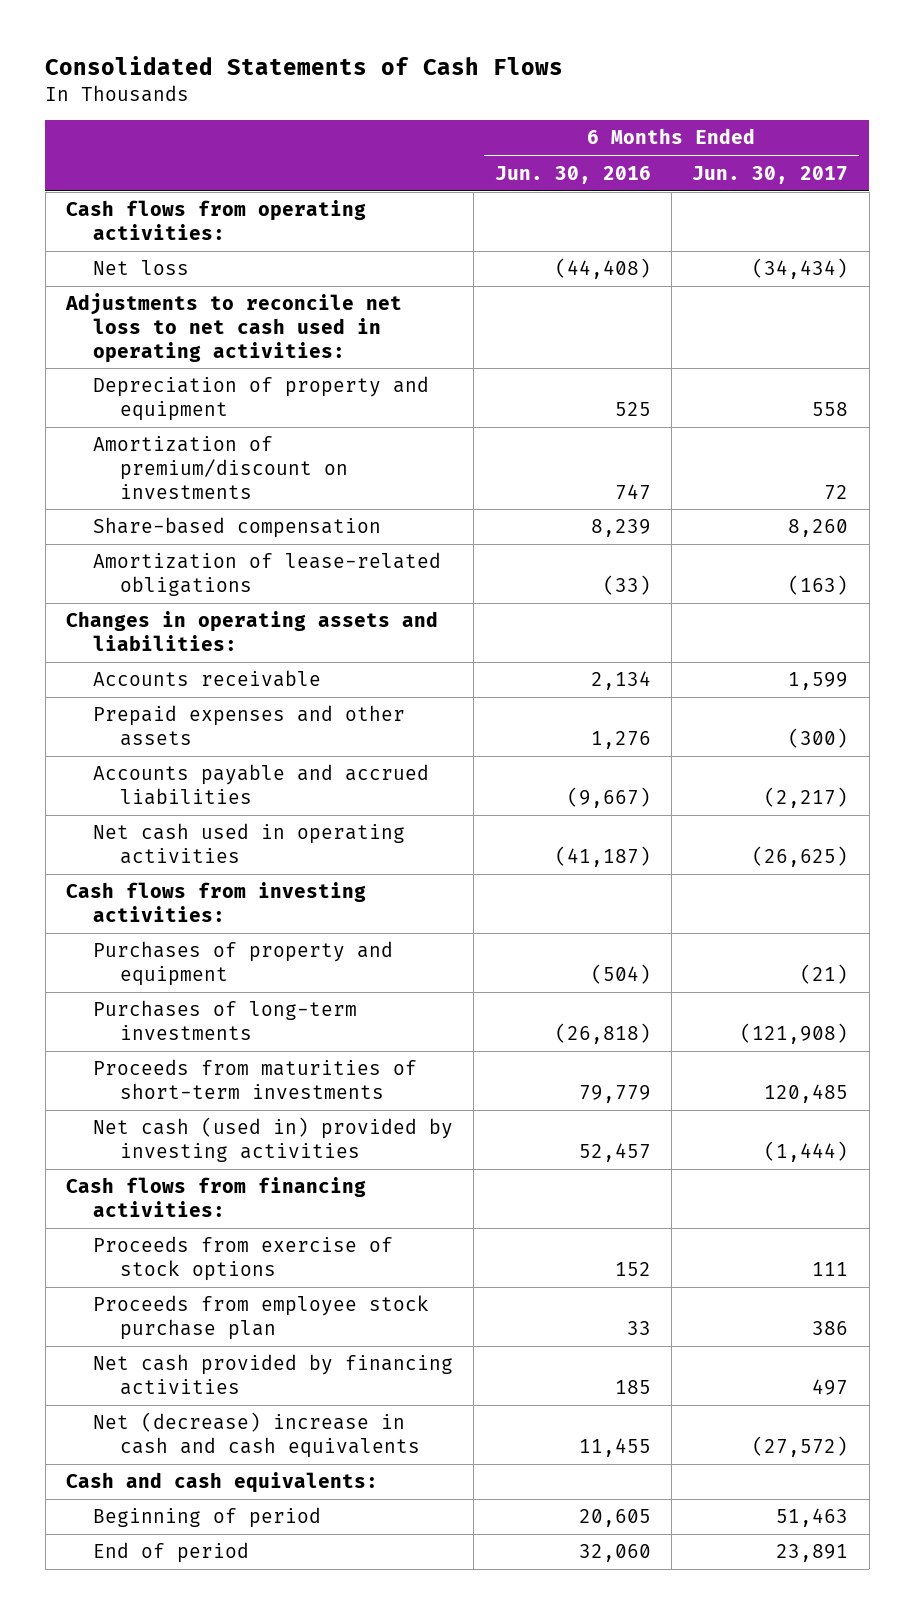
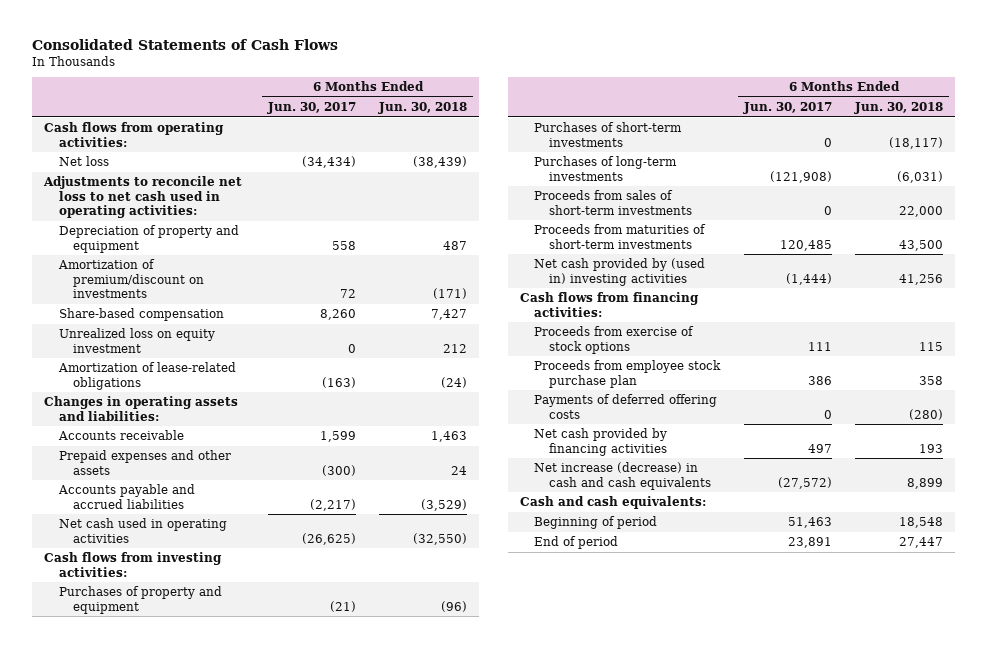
[494,165,651,184] Jun. 30, 2016 -> none
none -> [378,101,468,114] Jun. 30, 2018
none -> [58,328,215,353] Unrealized loss on equity investment
none -> [534,122,683,147] Purchases of short-term investments
none -> [534,190,692,215] Proceeds from sales of short-term investments
[92,1117,453,1162] Net cash (used in) provided by investing activities -> [534,258,706,286] Net cash provided by (used in) investing activities
none -> [534,394,718,419] Payments of deferred offering costs
[92,1412,420,1458] Net (decrease) increase in cash and cash equivalents -> [534,462,711,490] Net increase (decrease) in cash and cash equivalents

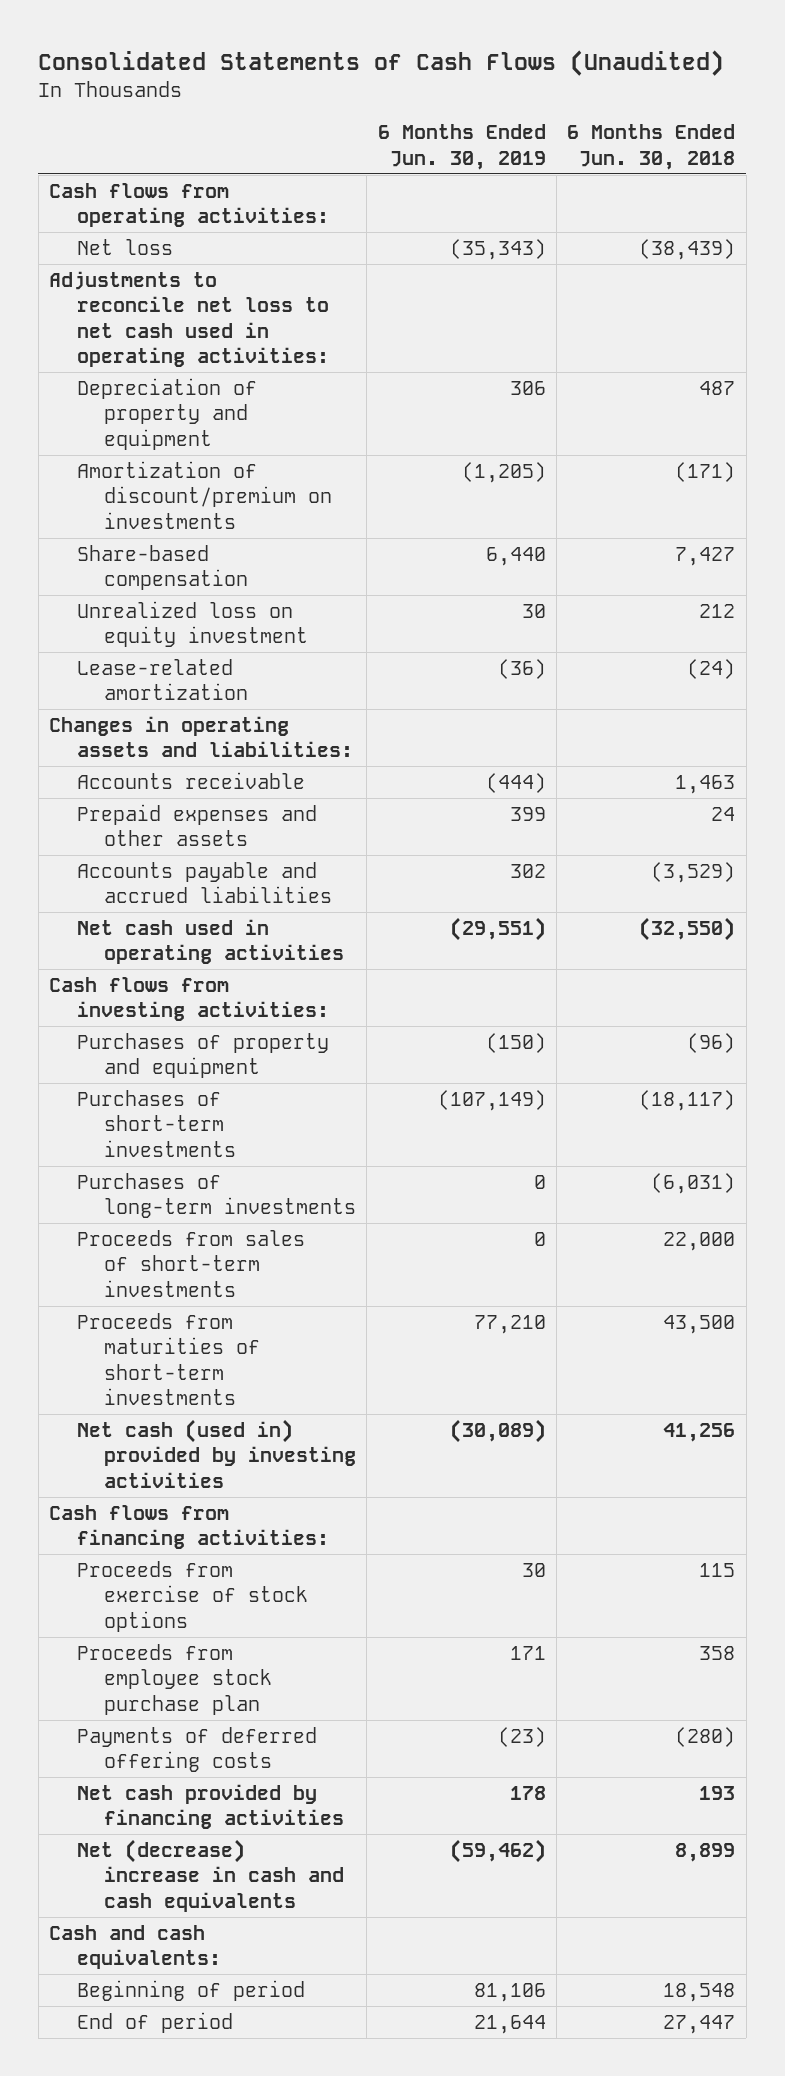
[32,39,339,51] Consolidated Statements of Cash Flows -> [38,49,725,76] Consolidated Statements of Cash Flows (Unaudited)
[267,101,357,114] Jun. 30, 2017 -> none
none -> [377,124,546,170] 6 Months Ended Jun. 30, 2019
[57,259,205,298] Amortization of premium/discount on investments -> [76,460,332,529] Amortization of discount/premium on investments
[57,362,236,390] Amortization of lease-related obligations -> [76,658,248,701] Lease-related amortization
[534,258,706,286] Net cash provided by (used in) investing activities -> [76,1418,356,1488] Net cash (used in) provided by investing activities
[534,462,711,490] Net increase (decrease) in cash and cash equivalents -> [76,1838,344,1912] Net (decrease) increase in cash and cash equivalents

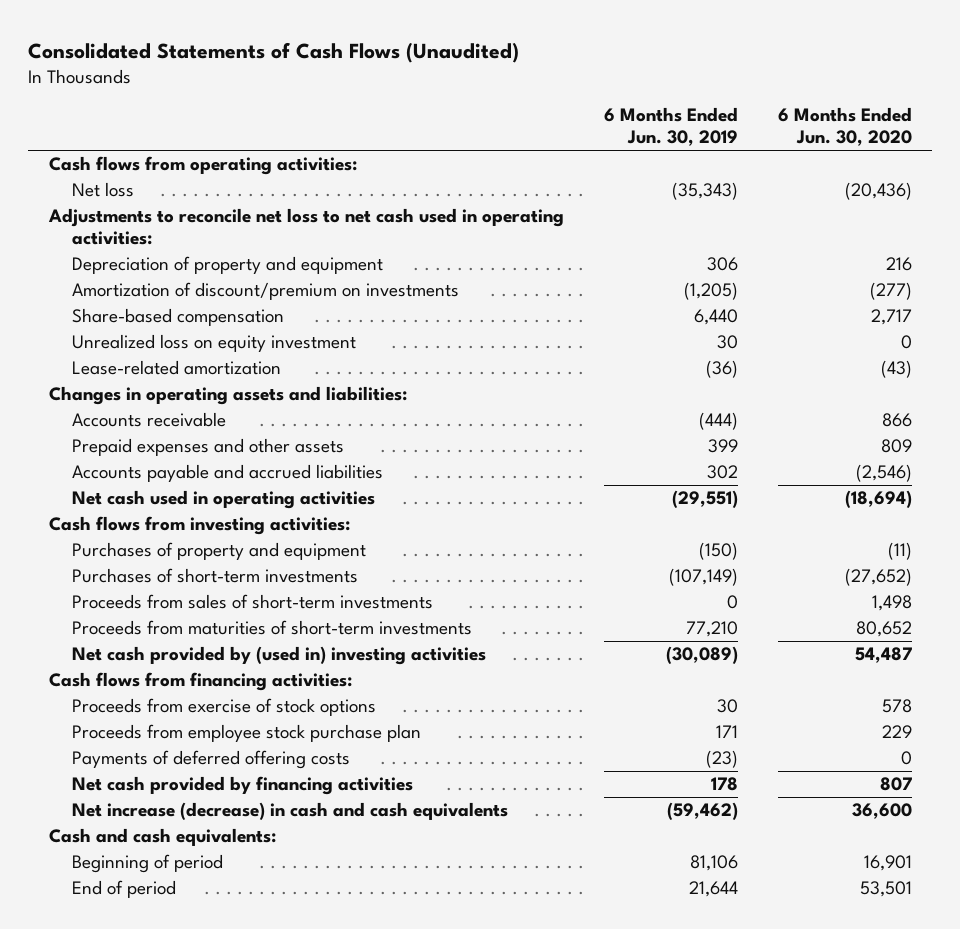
[567,124,736,170] 6 Months Ended Jun. 30, 2018 -> none
none -> [777,107,912,147] 6 Months Ended Jun. 30, 2020
[76,1172,356,1219] Purchases of long-term investments -> none
[76,1418,356,1488] Net cash (used in) provided by investing activities -> [71,646,486,666] Net cash provided by (used in) investing activities
[76,1838,344,1912] Net (decrease) increase in cash and cash equivalents -> [71,802,508,821] Net increase (decrease) in cash and cash equivalents

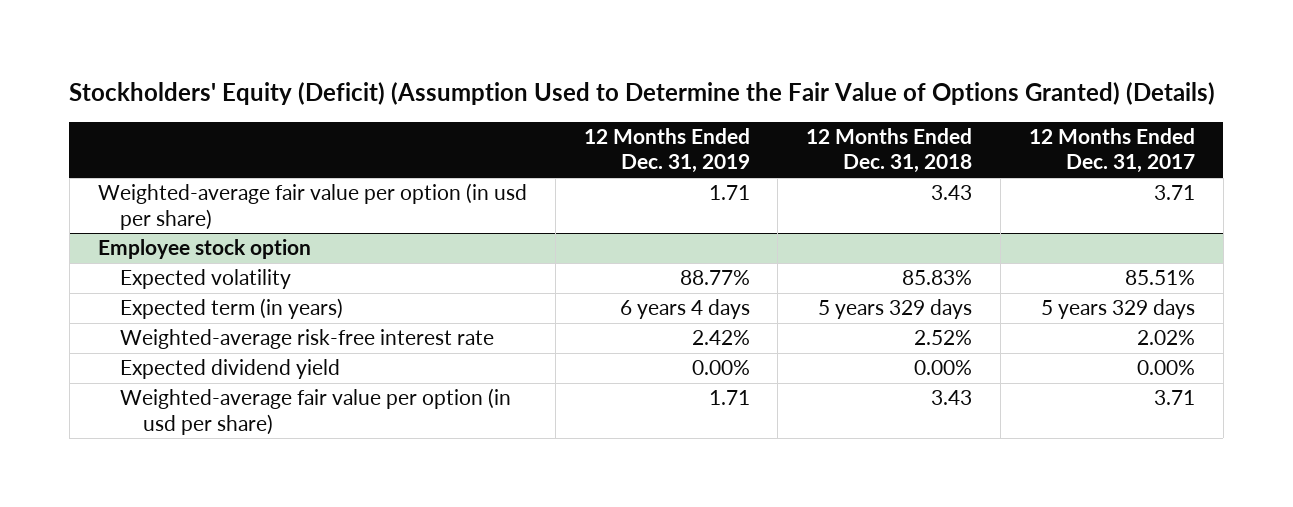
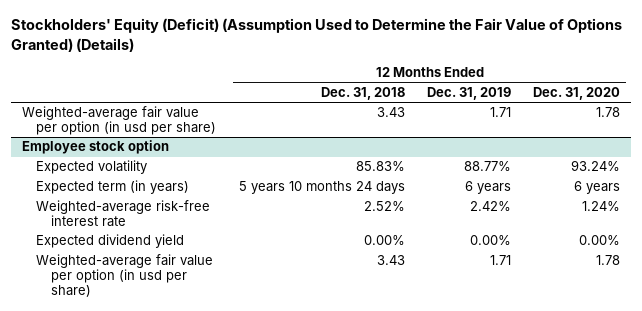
[1029,128,1196,174] 12 Months Ended Dec. 31, 2017 -> none
none -> [533,86,621,100] Dec. 31, 2020
[619,299,750,320] 6 years 4 days -> [465,181,512,195] 6 years
[818,299,973,320] 5 years 329 days -> [238,181,405,195] 5 years 10 months 24 days

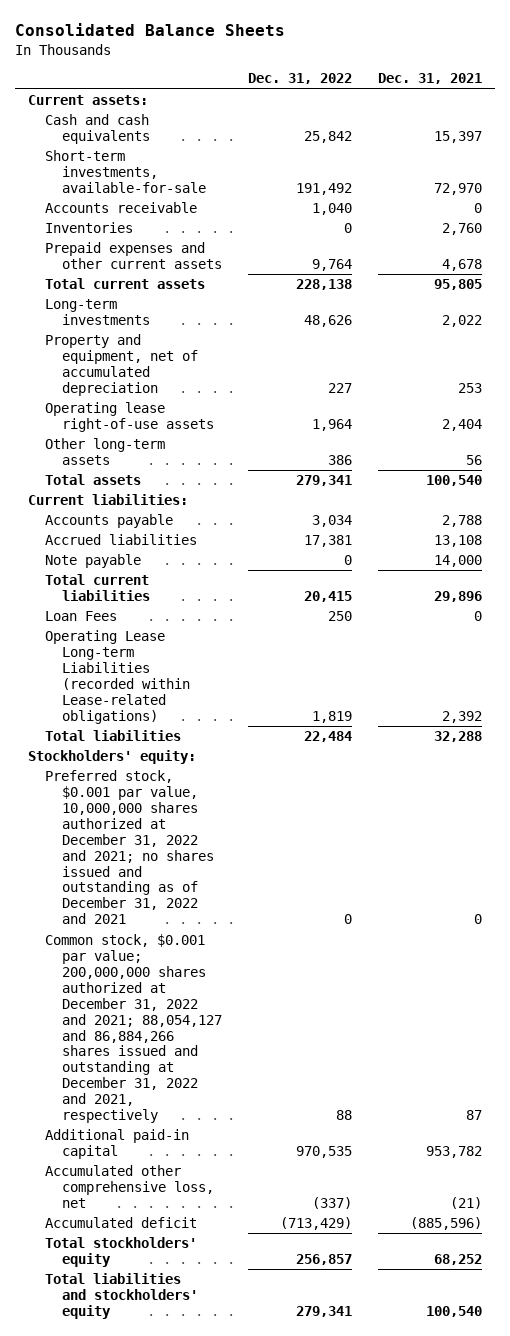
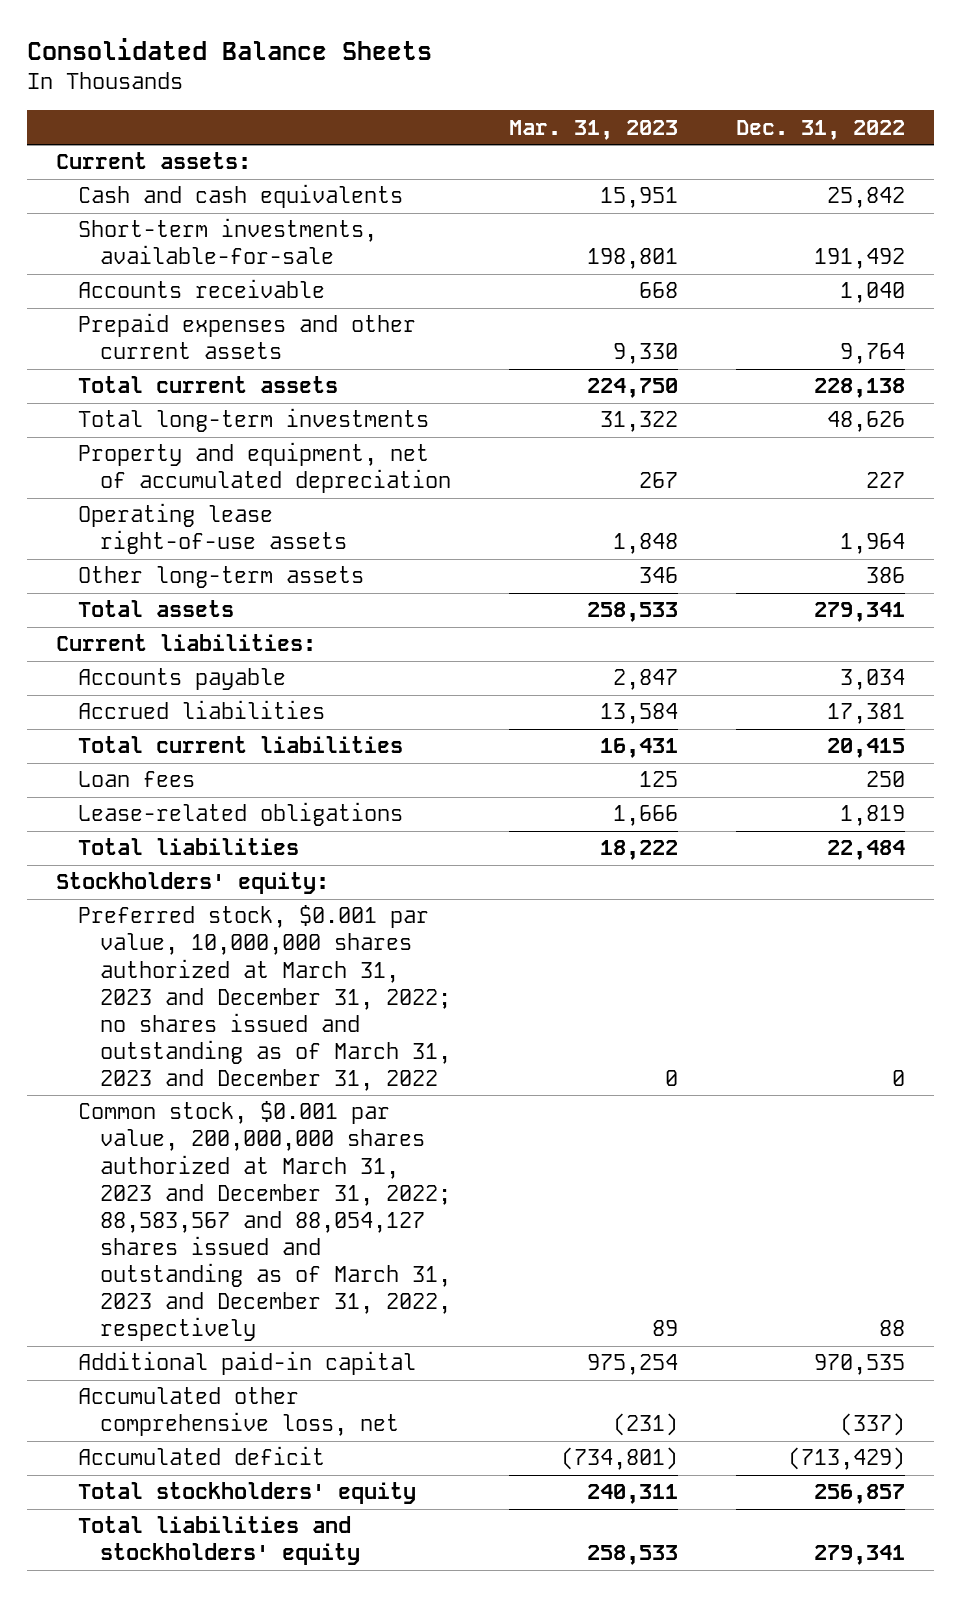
[377,73,482,85] Dec. 31, 2021 -> none
none -> [508,119,678,140] Mar. 31, 2023
[44,222,133,234] Inventories -> none
[44,299,150,326] Long-term investments -> [77,408,429,433] Total long-term investments
[44,554,141,569] Note payable -> none
[44,611,117,622] Loan Fees -> [77,771,195,788] Loan fees
[44,630,190,724] Operating Lease Long-term Liabilities (recorded within Lease-related obligations) -> [77,802,403,827] Lease-related obligations
[44,770,214,925] Preferred stock, $0.001 par value, 10,000,000 shares authorized at December 31, 2022 and 2021; no shares issued and outstanding as of December 31, 2022 and 2021 -> [77,905,452,1092] Preferred stock, $0.001 par value, 10,000,000 shares authorized at March 31, 2023 and December 31, 2022; no shares issued and outstanding as of March 31, 2023 and December 31, 2022
[44,934,222,1124] Common stock, $0.001 par value; 200,000,000 shares authorized at December 31, 2022 and 2021; 88,054,127 and 86,884,266 shares issued and outstanding at December 31, 2022 and 2021, respectively -> [77,1101,452,1342] Common stock, $0.001 par value, 200,000,000 shares authorized at March 31, 2023 and December 31, 2022; 88,583,567 and 88,054,127 shares issued and outstanding as of March 31, 2023 and December 31, 2022, respectively

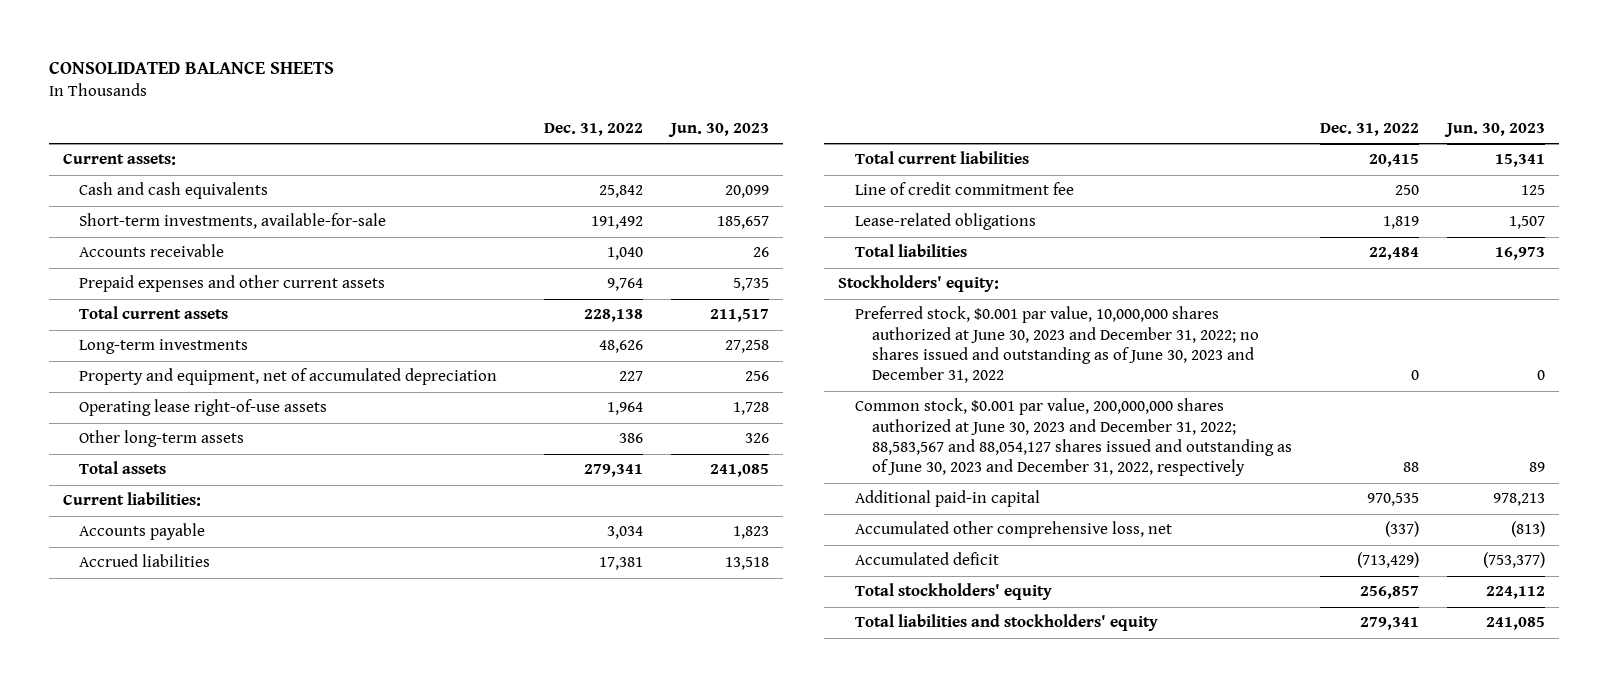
[26,38,432,61] Consolidated Balance Sheets -> [48,60,334,74] CONSOLIDATED BALANCE SHEETS
[508,119,678,140] Mar. 31, 2023 -> none
none -> [668,122,770,137] Jun. 30, 2023
[77,408,429,433] Total long-term investments -> [79,339,249,355] Long-term investments
[77,771,195,788] Loan fees -> none
none -> [854,182,1074,196] Line of credit commitment fee
[77,905,452,1092] Preferred stock, $0.001 par value, 10,000,000 shares authorized at March 31, 2023 and December 31, 2022; no shares issued and outstanding as of March 31, 2023 and December 31, 2022 -> [854,306,1259,384] Preferred stock, $0.001 par value, 10,000,000 shares authorized at June 30, 2023 and December 31, 2022; no shares issued and outstanding as of June 30, 2023 and December 31, 2022
[77,1101,452,1342] Common stock, $0.001 par value, 200,000,000 shares authorized at March 31, 2023 and December 31, 2022; 88,583,567 and 88,054,127 shares issued and outstanding as of March 31, 2023 and December 31, 2022, respectively -> [854,398,1292,477] Common stock, $0.001 par value, 200,000,000 shares authorized at June 30, 2023 and December 31, 2022; 88,583,567 and 88,054,127 shares issued and outstanding as of June 30, 2023 and December 31, 2022, respectively

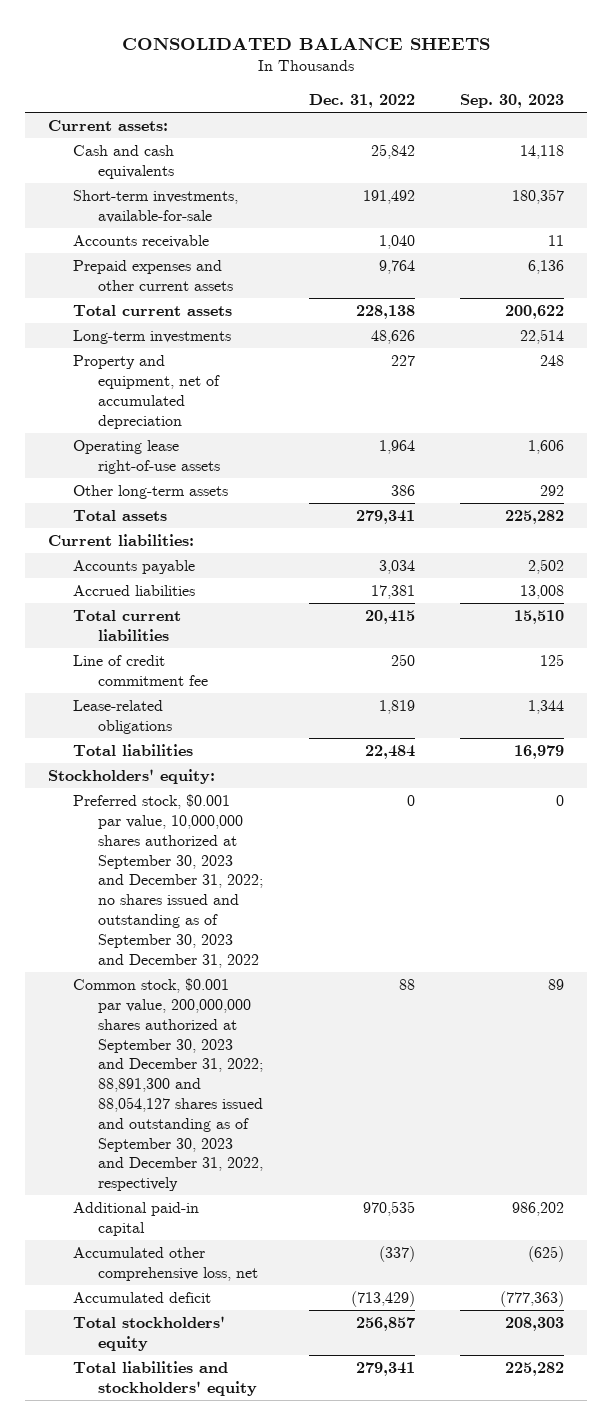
[668,122,770,137] Jun. 30, 2023 -> none
none -> [459,93,564,108] Sep. 30, 2023
[854,306,1259,384] Preferred stock, $0.001 par value, 10,000,000 shares authorized at June 30, 2023 and December 31, 2022; no shares issued and outstanding as of June 30, 2023 and December 31, 2022 -> [73,794,264,968] Preferred stock, $0.001 par value, 10,000,000 shares authorized at September 30, 2023 and December 31, 2022; no shares issued and outstanding as of September 30, 2023 and December 31, 2022
[854,398,1292,477] Common stock, $0.001 par value, 200,000,000 shares authorized at June 30, 2023 and December 31, 2022; 88,583,567 and 88,054,127 shares issued and outstanding as of June 30, 2023 and December 31, 2022, respectively -> [73,978,264,1192] Common stock, $0.001 par value, 200,000,000 shares authorized at September 30, 2023 and December 31, 2022; 88,891,300 and 88,054,127 shares issued and outstanding as of September 30, 2023 and December 31, 2022, respectively

